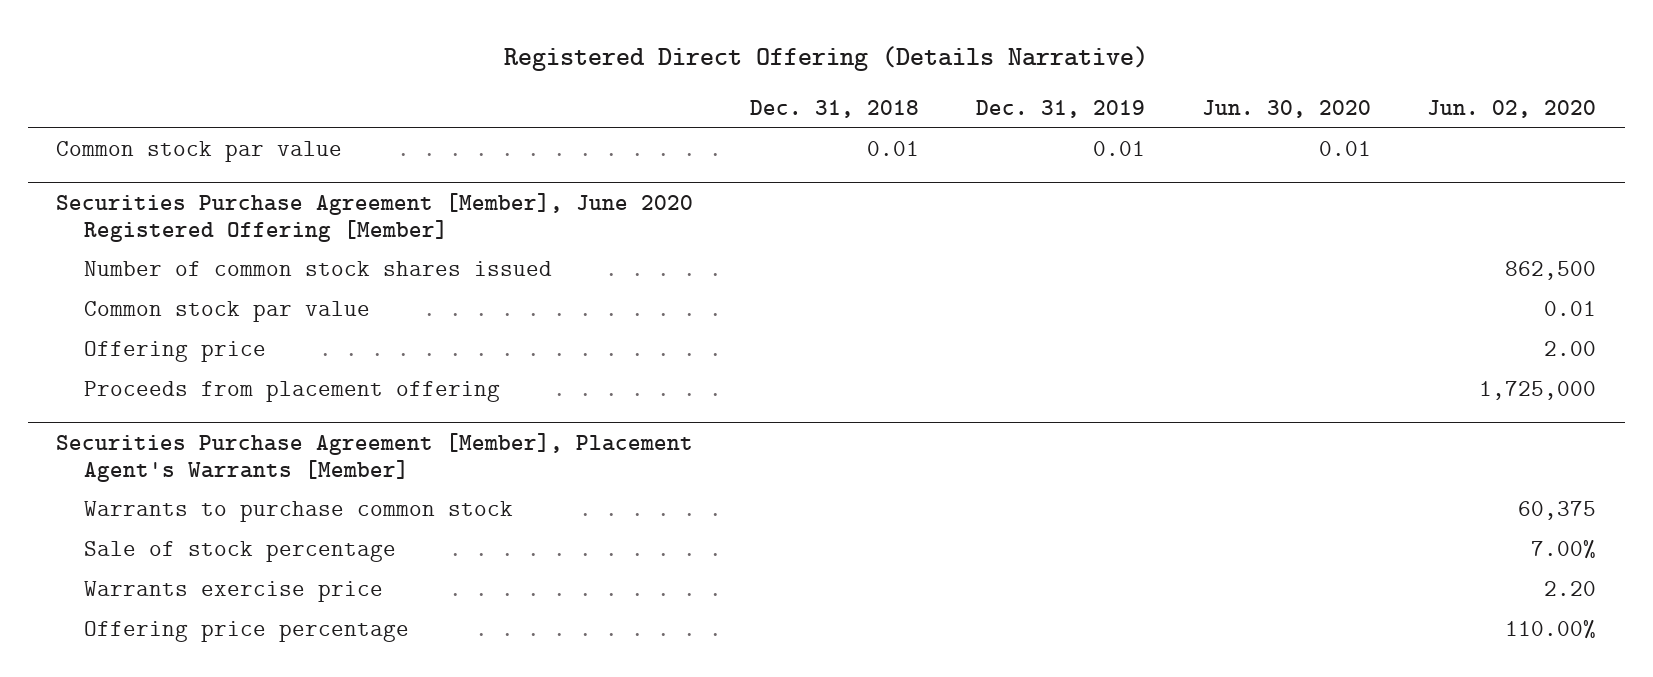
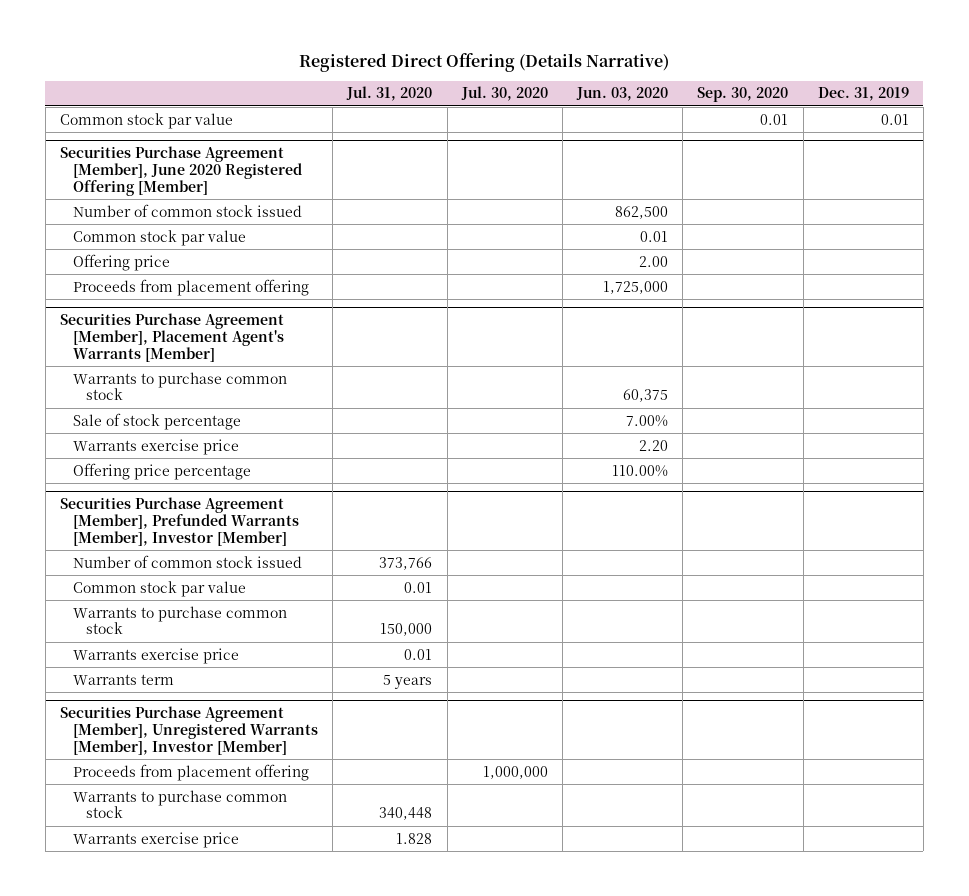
[750,100,920,119] Dec. 31, 2018 -> none
[1201,100,1371,119] Jun. 30, 2020 -> none
[1427,100,1597,119] Jun. 02, 2020 -> none
none -> [346,86,433,102] Jul. 31, 2020
none -> [460,86,548,102] Jul. 30, 2020
none -> [576,87,669,102] Jun. 03, 2020
none -> [697,87,789,103] Sep. 30, 2020
[84,261,553,277] Number of common stock shares issued -> [73,203,303,217] Number of common stock issued
none -> [59,497,300,546] Securities Purchase Agreement [Member], Prefunded Warrants [Member], Investor [Member]
none -> [73,554,303,568] Number of common stock issued
none -> [73,580,247,597] Common stock par value
none -> [73,605,288,635] Warrants to purchase common stock
none -> [73,647,240,664] Warrants exercise price
none -> [73,673,175,685] Warrants term
none -> [59,706,319,755] Securities Purchase Agreement [Member], Unregistered Warrants [Member], Investor [Member]
none -> [73,763,310,781] Proceeds from placement offering
none -> [73,789,288,819] Warrants to purchase common stock
none -> [73,831,240,848] Warrants exercise price

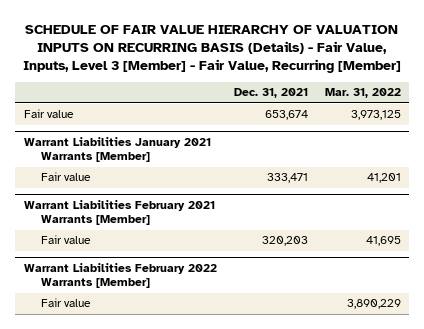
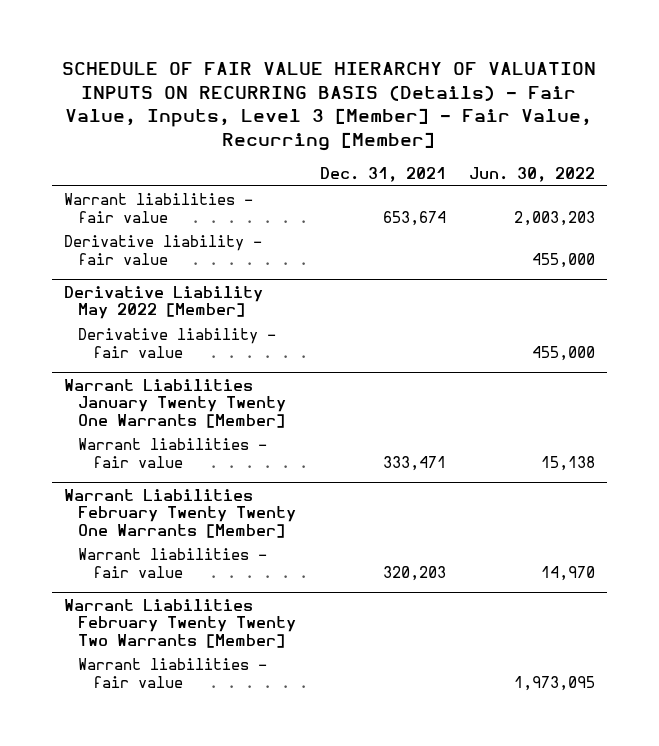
[324,88,401,99] Mar. 31, 2022 -> none
none -> [469,167,596,183] Jun. 30, 2022
[23,109,74,119] Fair value -> [63,193,253,223] Warrant liabilities - fair value
none -> [63,235,262,265] Derivative liability - fair value
none -> [63,285,263,320] Derivative Liability May 2022 [Member]
none -> [78,328,277,358] Derivative liability - fair value
[23,137,211,163] Warrant Liabilities January 2021 Warrants [Member] -> [63,378,287,428] Warrant Liabilities January Twenty Twenty One Warrants [Member]
[40,172,91,182] Fair value -> [78,438,268,468] Warrant liabilities - fair value
[23,200,215,226] Warrant Liabilities February 2021 Warrants [Member] -> [63,488,297,538] Warrant Liabilities February Twenty Twenty One Warrants [Member]
[40,235,91,245] Fair value -> [78,548,268,578] Warrant liabilities - fair value
[23,263,217,289] Warrant Liabilities February 2022 Warrants [Member] -> [63,598,297,648] Warrant Liabilities February Twenty Twenty Two Warrants [Member]
[40,298,91,308] Fair value -> [78,658,268,688] Warrant liabilities - fair value

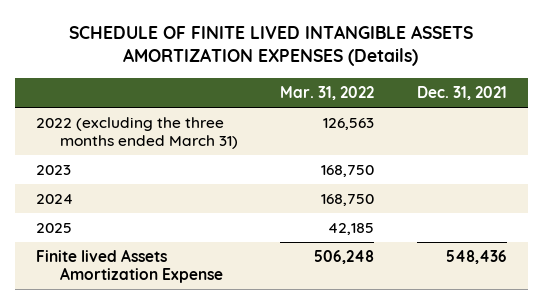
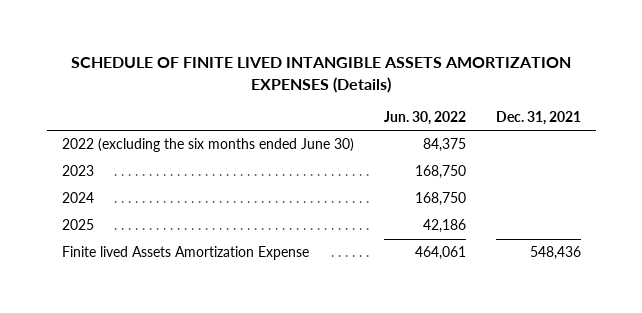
[280,85,375,100] Mar. 31, 2022 -> none
none -> [383,110,466,125] Jun. 30, 2022
[36,117,239,149] 2022 (excluding the three months ended March 31) -> [61,138,354,153] 2022 (excluding the six months ended June 30)

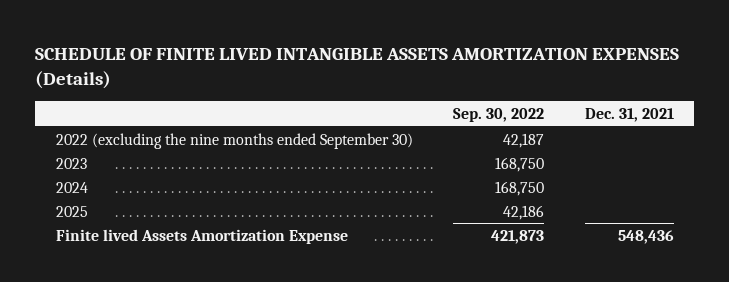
[383,110,466,125] Jun. 30, 2022 -> none
none -> [453,107,545,122] Sep. 30, 2022
[61,138,354,153] 2022 (excluding the six months ended June 30) -> [55,132,413,149] 2022 (excluding the nine months ended September 30)

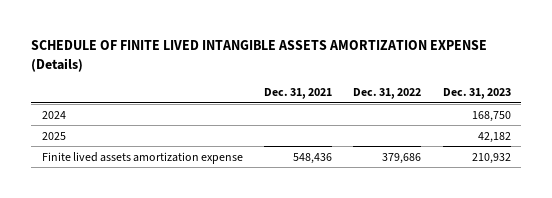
[35,48,680,90] SCHEDULE OF FINITE LIVED INTANGIBLE ASSETS AMORTIZATION EXPENSES (Details) -> [31,40,488,72] SCHEDULE OF FINITE LIVED INTANGIBLE ASSETS AMORTIZATION EXPENSE (Details)
[453,107,545,122] Sep. 30, 2022 -> none
none -> [353,87,422,99] Dec. 31, 2022
none -> [442,87,511,99] Dec. 31, 2023
[55,132,413,149] 2022 (excluding the nine months ended September 30) -> none
[55,157,87,169] 2023 -> none
[55,228,348,244] Finite lived Assets Amortization Expense -> [41,151,243,164] Finite lived assets amortization expense

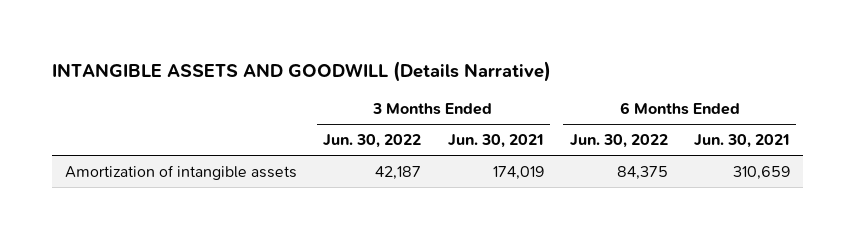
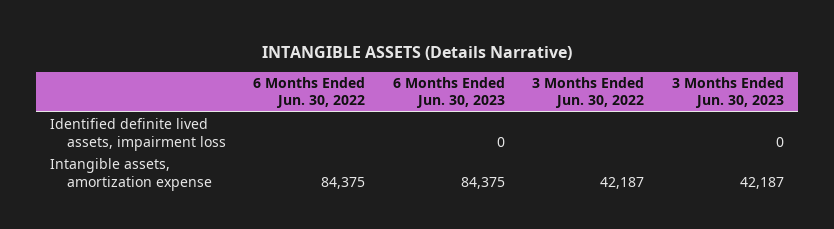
[52,61,552,83] INTANGIBLE ASSETS AND GOODWILL (Details Narrative) -> [261,45,572,60] INTANGIBLE ASSETS (Details Narrative)
[447,134,544,149] Jun. 30, 2021 -> none
[693,134,790,149] Jun. 30, 2021 -> none
none -> [392,77,505,109] 6 Months Ended Jun. 30, 2023
none -> [672,77,785,109] 3 Months Ended Jun. 30, 2023
none -> [49,118,226,151] Identified definite lived assets, impairment loss
[65,165,298,181] Amortization of intangible assets -> [49,158,212,191] Intangible assets, amortization expense

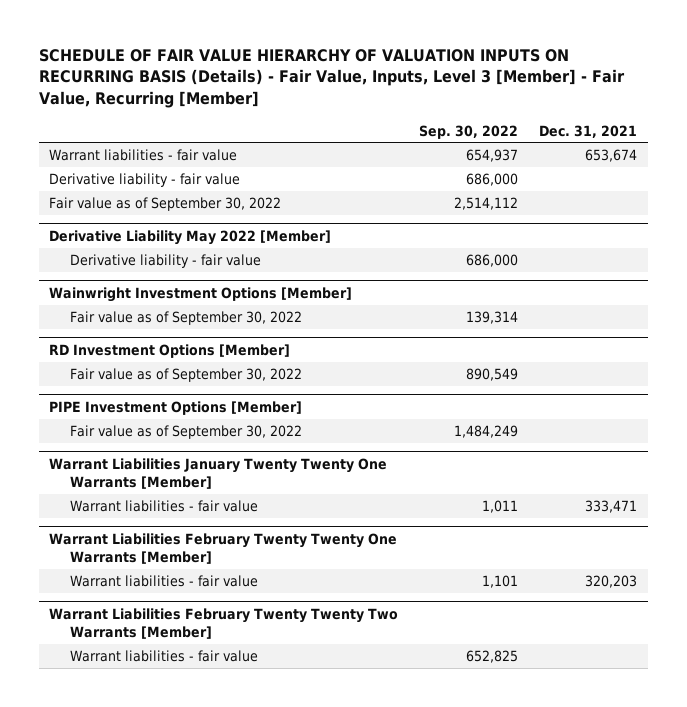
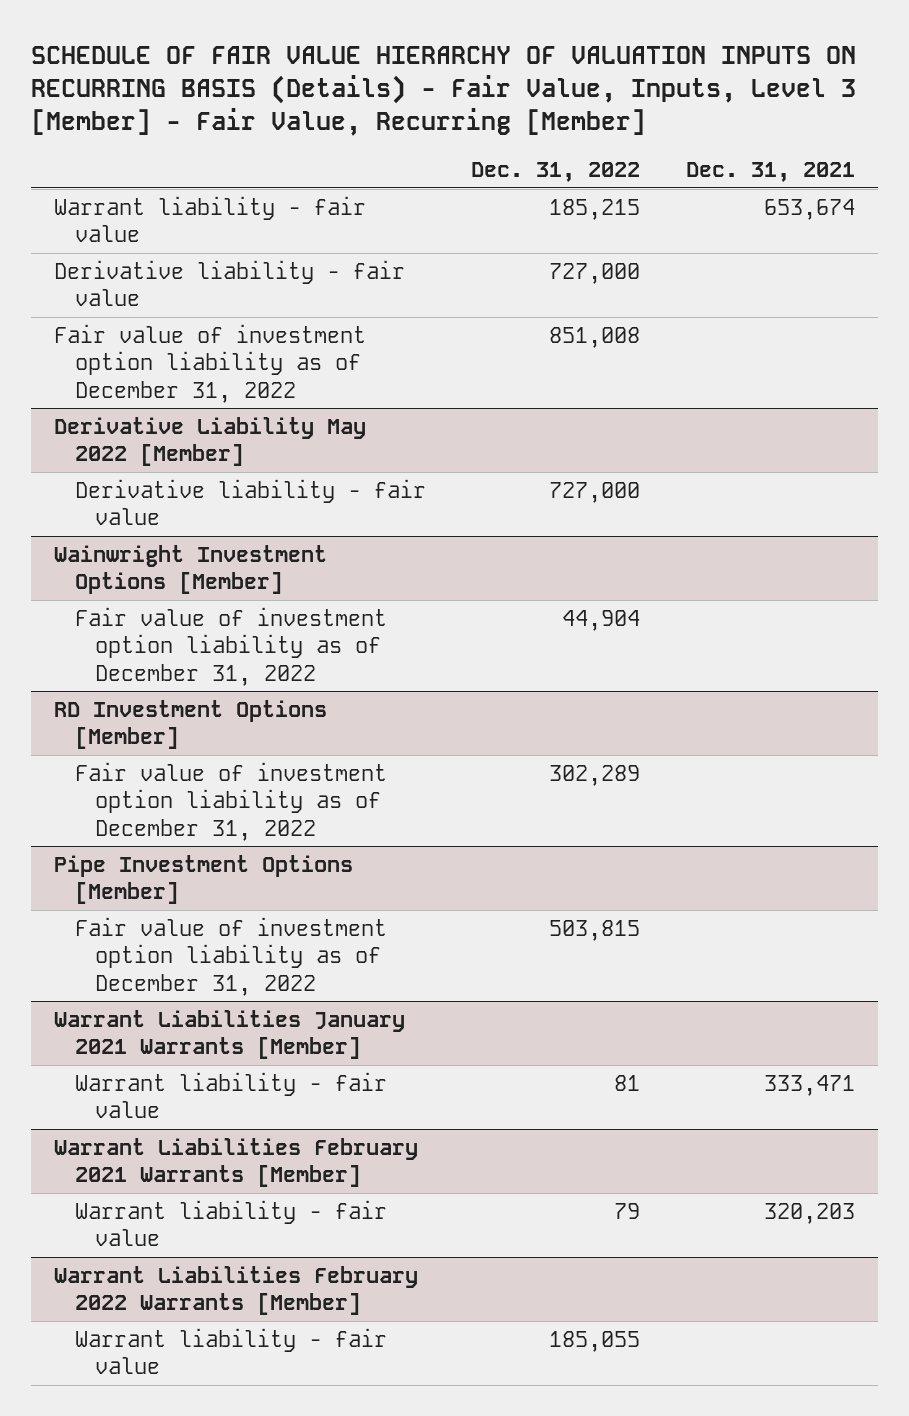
[419,124,519,139] Sep. 30, 2022 -> none
none -> [471,162,641,183] Dec. 31, 2022
[49,149,238,162] Warrant liabilities - fair value -> [53,195,366,243] Warrant liability - fair value
[49,197,282,212] Fair value as of September 30, 2022 -> [53,323,366,403] Fair value of investment option liability as of December 31, 2022
[69,311,302,326] Fair value as of September 30, 2022 -> [74,606,387,686] Fair value of investment option liability as of December 31, 2022
[69,368,302,383] Fair value as of September 30, 2022 -> [74,761,387,841] Fair value of investment option liability as of December 31, 2022
[49,401,303,416] PIPE Investment Options [Member] -> [53,854,353,905] Pipe Investment Options [Member]
[69,425,302,440] Fair value as of September 30, 2022 -> [74,916,387,996] Fair value of investment option liability as of December 31, 2022
[49,458,388,490] Warrant Liabilities January Twenty Twenty One Warrants [Member] -> [53,1009,405,1060] Warrant Liabilities January 2021 Warrants [Member]
[69,500,258,513] Warrant liabilities - fair value -> [74,1071,387,1119] Warrant liability - fair value
[49,533,398,565] Warrant Liabilities February Twenty Twenty One Warrants [Member] -> [53,1137,418,1188] Warrant Liabilities February 2021 Warrants [Member]
[69,575,258,588] Warrant liabilities - fair value -> [74,1199,387,1247] Warrant liability - fair value
[49,608,399,640] Warrant Liabilities February Twenty Twenty Two Warrants [Member] -> [53,1265,418,1316] Warrant Liabilities February 2022 Warrants [Member]
[69,650,258,663] Warrant liabilities - fair value -> [74,1327,387,1375] Warrant liability - fair value

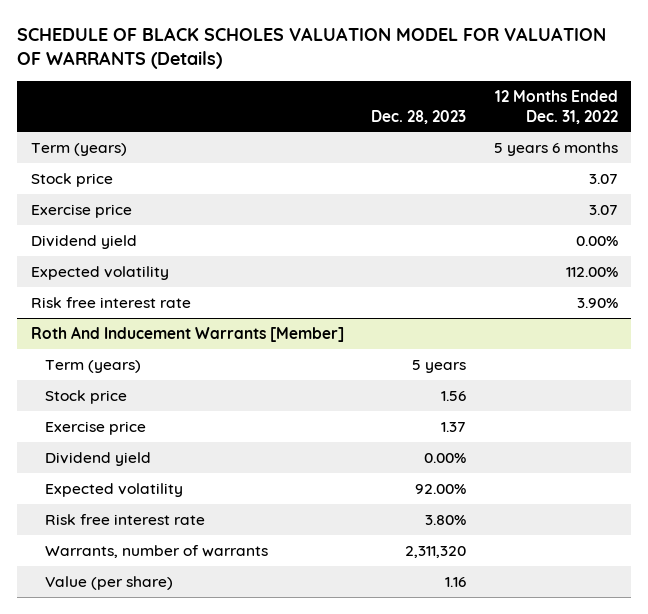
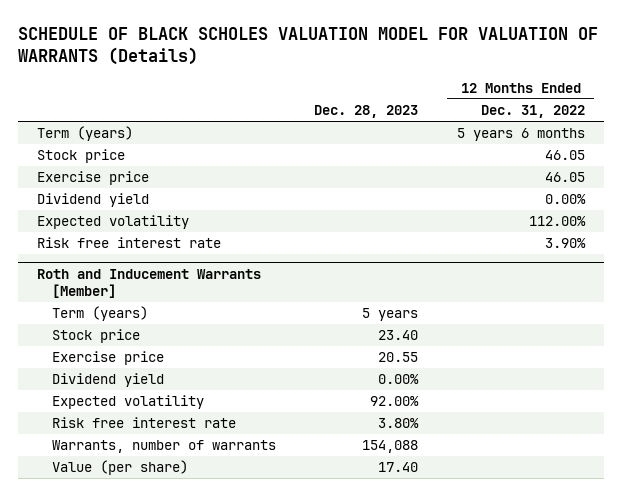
[588,173,618,184] 3.07 -> [544,150,585,161] 46.05
[588,204,618,215] 3.07 -> [544,172,585,183] 46.05
[30,325,344,342] Roth And Inducement Warrants [Member] -> [37,268,262,298] Roth and Inducement Warrants [Member]
[441,390,467,401] 1.56 -> [378,330,419,341] 23.40
[441,421,467,432] 1.37 -> [378,352,419,363] 20.55
[405,545,467,558] 2,311,320 -> [362,440,419,454] 154,088
[445,576,467,587] 1.16 -> [378,462,419,473] 17.40

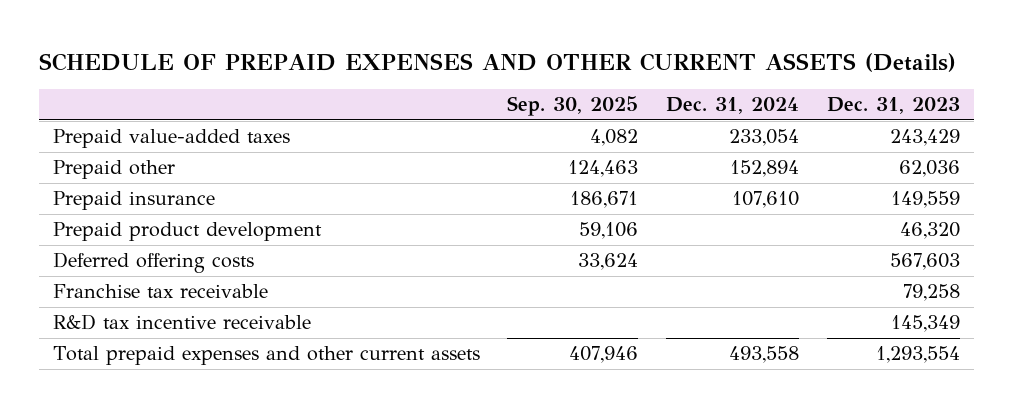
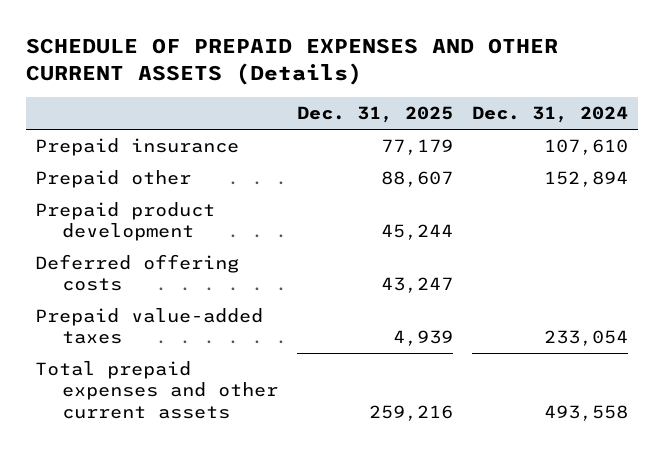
[507,96,639,117] Sep. 30, 2025 -> none
[826,97,960,115] Dec. 31, 2023 -> none
none -> [297,106,454,124] Dec. 31, 2025
[52,160,175,180] Prepaid other -> [35,170,192,189] Prepaid other
[52,284,268,299] Franchise tax receivable -> none
[52,314,311,331] R&D tax incentive receivable -> none
[52,129,290,149] Prepaid value-added taxes -> [35,308,264,345] Prepaid value-added taxes

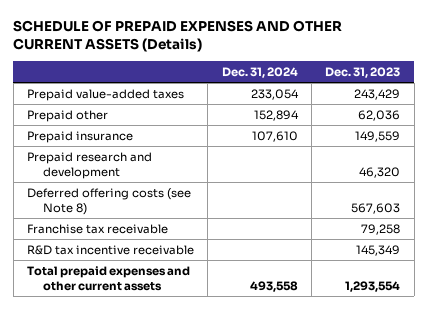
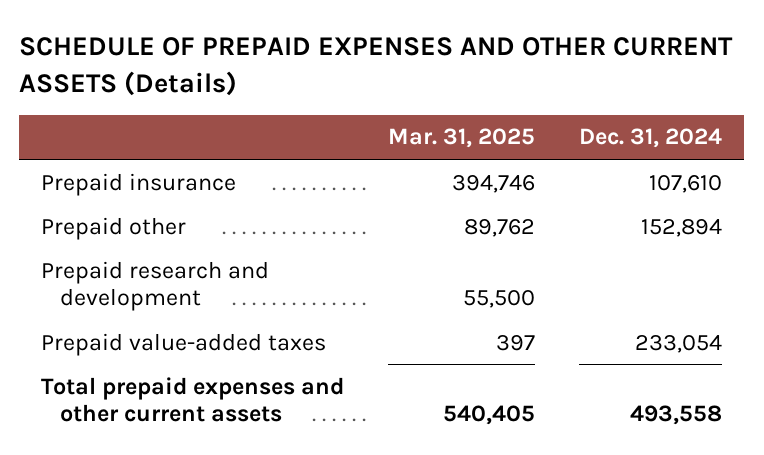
[325,66,401,78] Dec. 31, 2023 -> none
none -> [388,128,536,149] Mar. 31, 2025
[26,109,108,122] Prepaid other -> [41,216,187,240] Prepaid other
[26,187,191,215] Deferred offering costs (see Note 8) -> none
[26,223,168,234] Franchise tax receivable -> none
[26,244,194,255] R&D tax incentive receivable -> none
[26,88,184,101] Prepaid value-added taxes -> [41,332,327,356] Prepaid value-added taxes

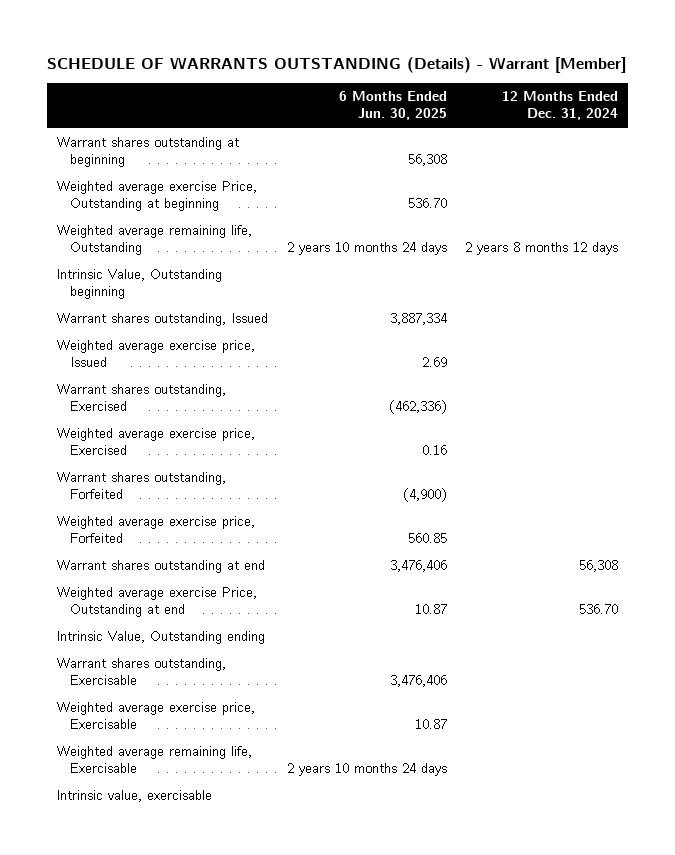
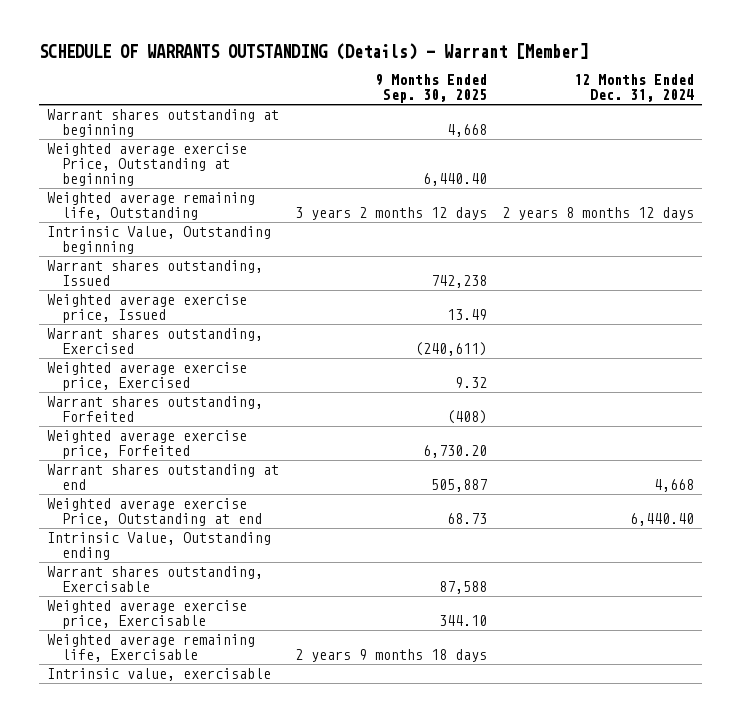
[338,91,447,121] 6 Months Ended Jun. 30, 2025 -> none
none -> [374,74,487,103] 9 Months Ended Sep. 30, 2025
[579,559,619,572] 56,308 -> [654,478,695,492] 4,668
[579,603,619,614] 536.70 -> [630,512,695,526] 6,440.40

